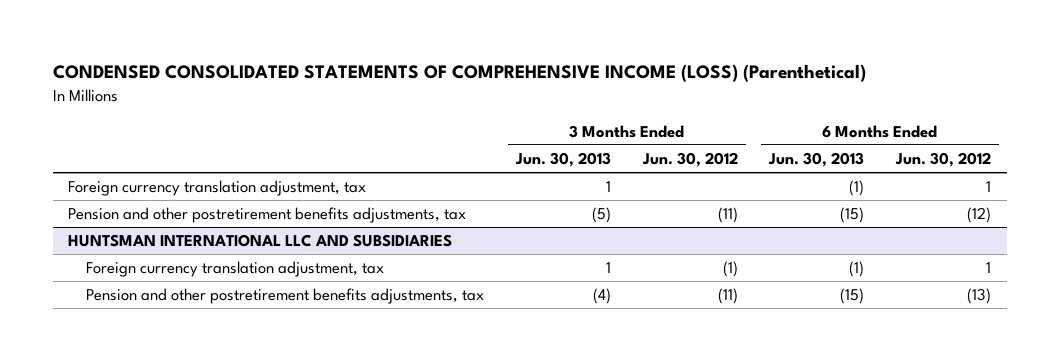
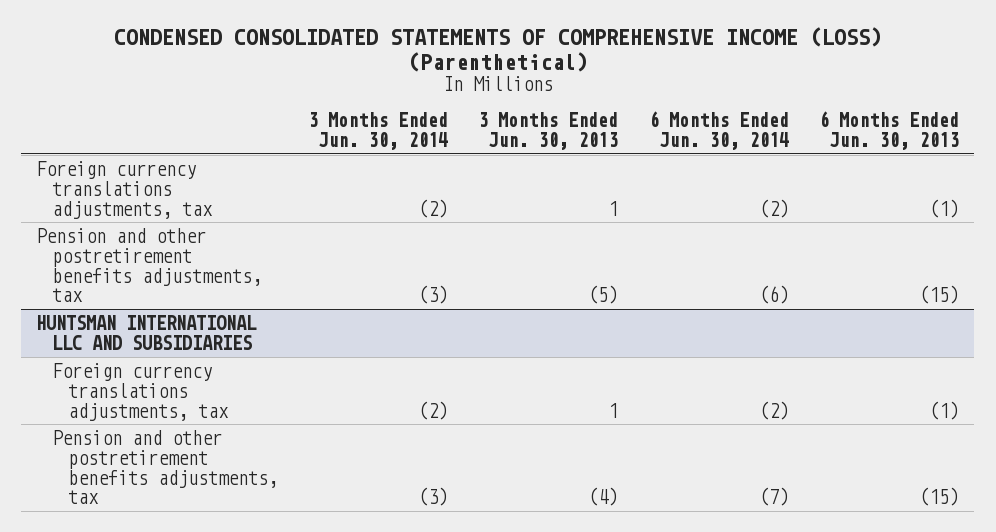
[641,152,738,168] Jun. 30, 2012 -> none
[895,152,992,168] Jun. 30, 2012 -> none
none -> [308,112,449,151] 3 Months Ended Jun. 30, 2014
none -> [648,111,789,151] 6 Months Ended Jun. 30, 2014
[68,180,367,197] Foreign currency translation adjustment, tax -> [36,161,214,219] Foreign currency translations adjustments, tax
[86,261,385,278] Foreign currency translation adjustment, tax -> [52,363,229,421] Foreign currency translations adjustments, tax

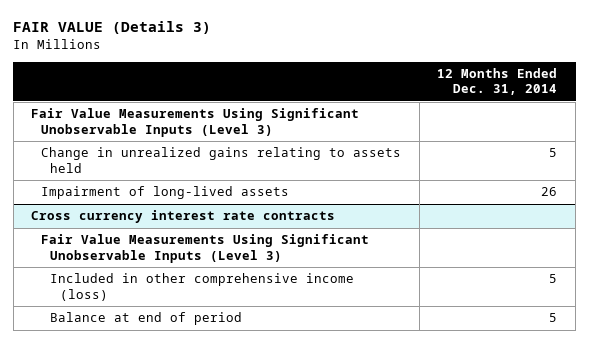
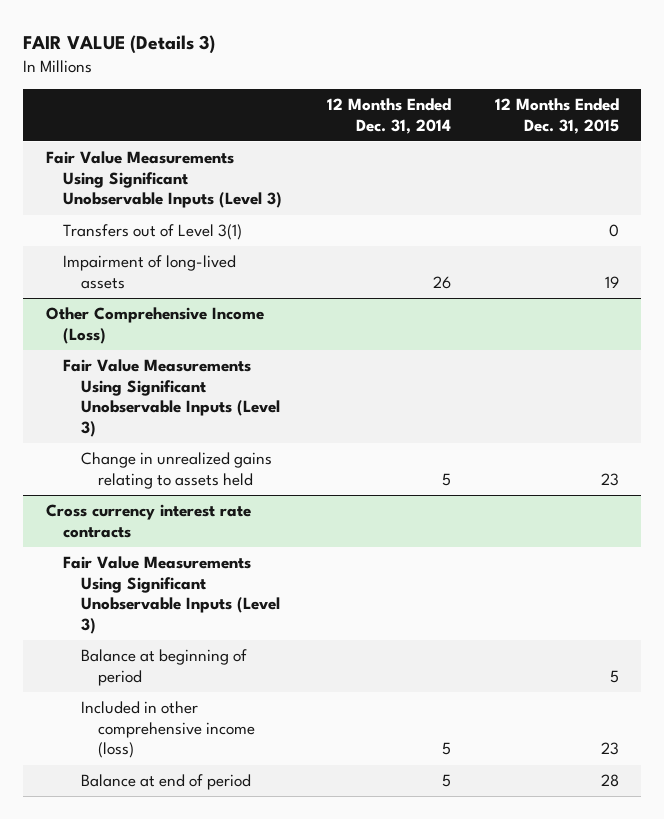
none -> [494,98,619,134] 12 Months Ended Dec. 31, 2015
[40,147,401,173] Change in unrealized gains relating to assets held -> none
none -> [63,224,243,241] Transfers out of Level 3(1)
none -> [45,307,264,344] Other Comprehensive Income (Loss)
none -> [63,359,280,438] Fair Value Measurements Using Significant Unobservable Inputs (Level 3)
none -> [80,452,272,489] Change in unrealized gains relating to assets held
none -> [80,649,247,686] Balance at beginning of period

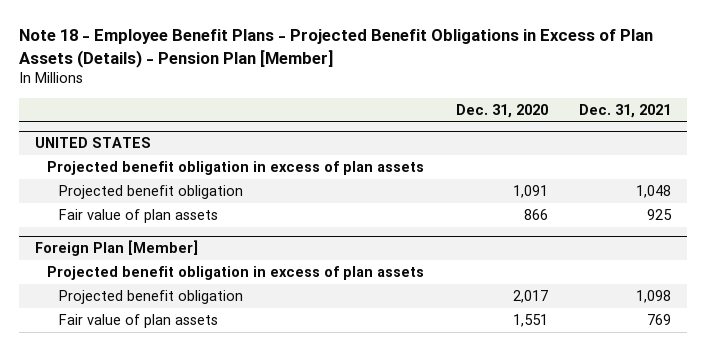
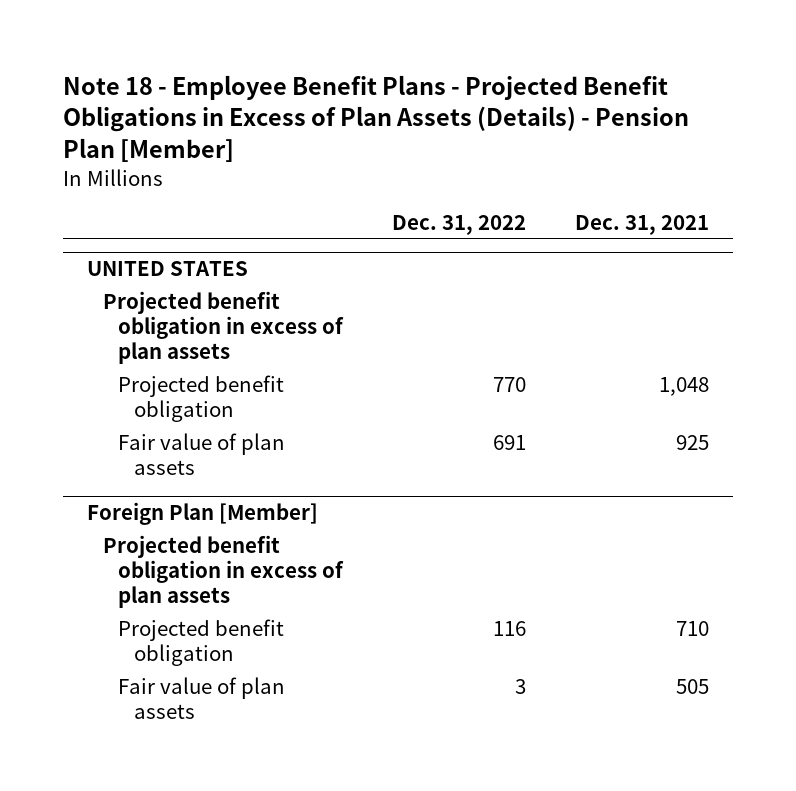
[455,103,548,118] Dec. 31, 2020 -> none
none -> [391,214,526,235] Dec. 31, 2022
[636,289,672,303] 1,098 -> [675,620,709,636] 710
[647,313,672,325] 769 -> [675,678,709,694] 505

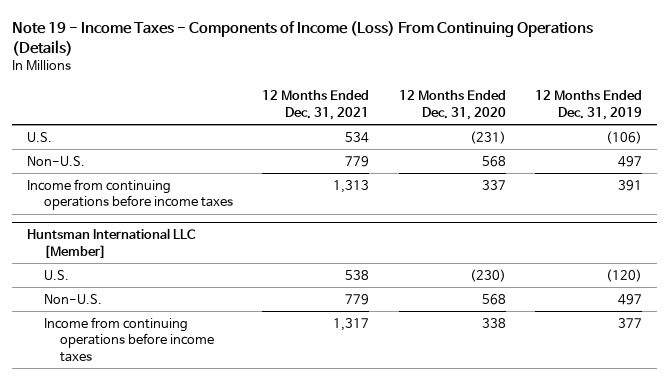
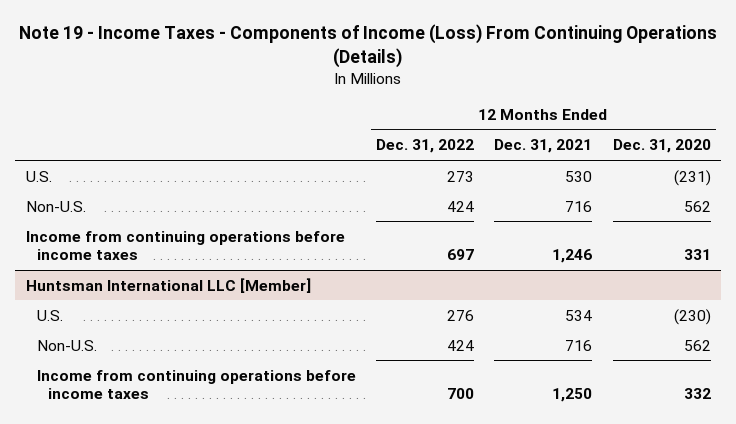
[535,90,643,120] 12 Months Ended Dec. 31, 2019 -> none
none -> [375,139,474,154] Dec. 31, 2022
[345,131,370,143] 534 -> [565,170,593,182] 530
[345,155,370,167] 779 -> [565,200,593,212] 716
[481,155,506,167] 568 -> [683,200,711,212] 562
[333,179,370,193] 1,313 -> [552,249,593,264] 1,246
[481,179,506,190] 337 -> [683,249,711,261] 331
[345,269,370,280] 538 -> [565,309,593,321] 534
[345,293,370,305] 779 -> [565,339,593,351] 716
[481,293,506,305] 568 -> [683,339,711,351] 562
[333,317,370,331] 1,317 -> [552,388,593,403] 1,250
[481,317,506,328] 338 -> [683,388,711,400] 332

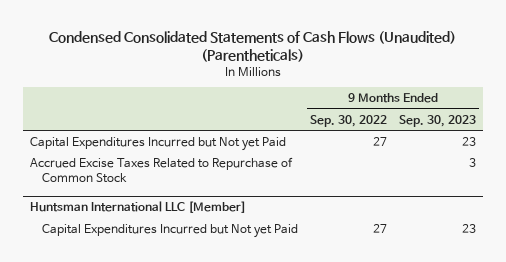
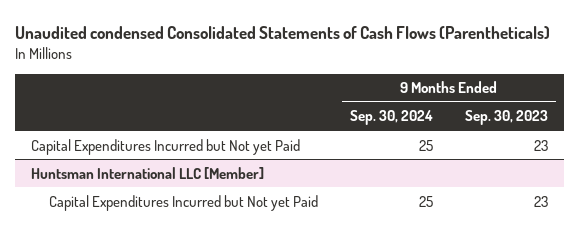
[48,30,456,62] Condensed Consolidated Statements of Cash Flows (Unaudited) (Parentheticals) -> [15,25,551,39] Unaudited condensed Consolidated Statements of Cash Flows (Parentheticals)
[310,114,388,127] Sep. 30, 2022 -> none
none -> [349,110,433,126] Sep. 30, 2024
[29,156,293,183] Accrued Excise Taxes Related to Repurchase of Common Stock -> none

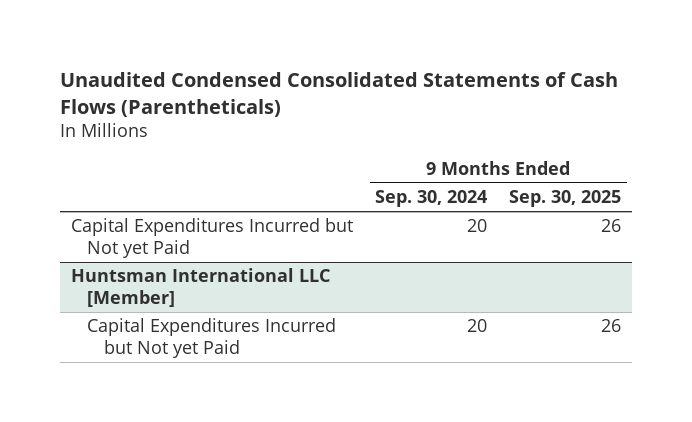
[15,25,551,39] Unaudited condensed Consolidated Statements of Cash Flows (Parentheticals) -> [59,71,618,117] Unaudited Condensed Consolidated Statements of Cash Flows (Parentheticals)
[464,110,548,126] Sep. 30, 2023 -> none
none -> [509,190,622,208] Sep. 30, 2025
[418,139,433,151] 25 -> [467,219,488,233] 20
[418,195,433,207] 25 -> [467,319,488,333] 20

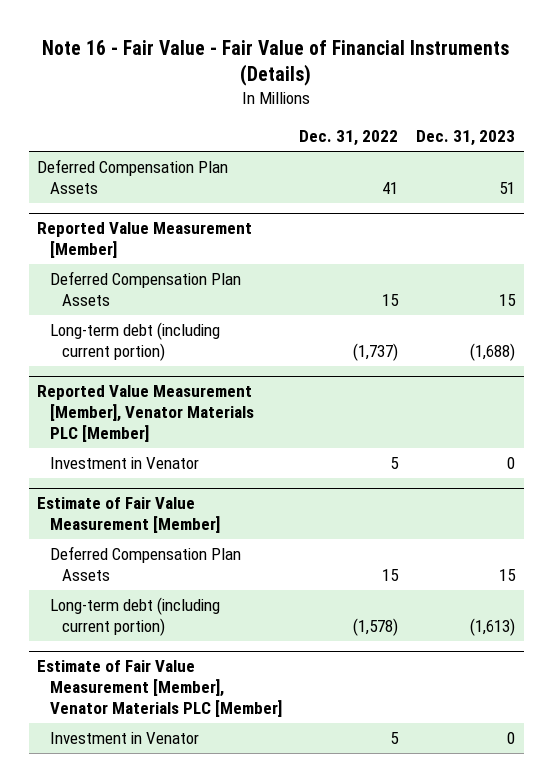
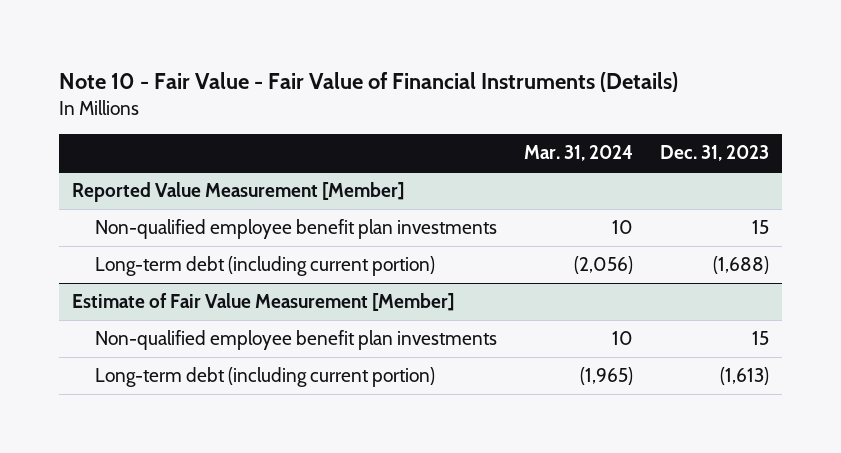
[42,39,510,87] Note 16 - Fair Value - Fair Value of Financial Instruments (Details) -> [58,71,678,92] Note 10 - Fair Value - Fair Value of Financial Instruments (Details)
[299,130,399,147] Dec. 31, 2022 -> none
none -> [523,145,633,162] Mar. 31, 2024
[37,159,229,194] Deferred Compensation Plan Assets -> none
[49,271,241,306] Deferred Compensation Plan Assets -> [94,219,497,240] Non-qualified employee benefit plan investments
[37,385,254,442] Reported Value Measurement [Member], Venator Materials PLC [Member] -> none
[49,457,199,470] Investment in Venator -> none
[49,546,241,581] Deferred Compensation Plan Assets -> [94,330,497,351] Non-qualified employee benefit plan investments
[37,660,282,717] Estimate of Fair Value Measurement [Member], Venator Materials PLC [Member] -> none
[49,732,199,745] Investment in Venator -> none

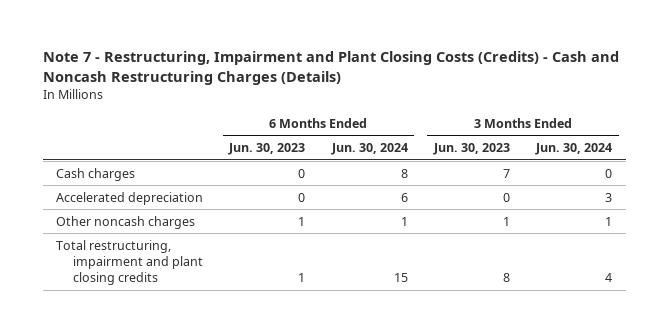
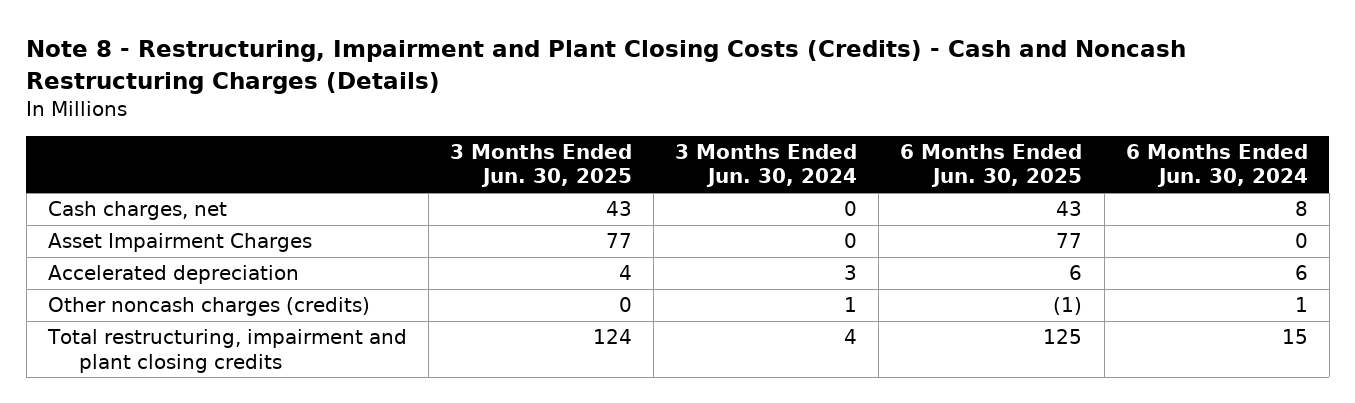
[42,51,619,85] Note 7 - Restructuring, Impairment and Plant Closing Costs (Credits) - Cash and Noncash Restructuring Charges (Details) -> [26,40,1187,94] Note 8 - Restructuring, Impairment and Plant Closing Costs (Credits) - Cash and Noncash Restructuring Charges (Details)
[228,143,306,156] Jun. 30, 2023 -> none
[433,143,511,156] Jun. 30, 2023 -> none
none -> [450,144,633,188] 3 Months Ended Jun. 30, 2025
none -> [900,144,1083,188] 6 Months Ended Jun. 30, 2025
[55,167,135,181] Cash charges -> [47,201,227,221] Cash charges, net
none -> [47,233,312,253] Asset Impairment Charges
[55,215,195,229] Other noncash charges -> [47,297,370,317] Other noncash charges (credits)

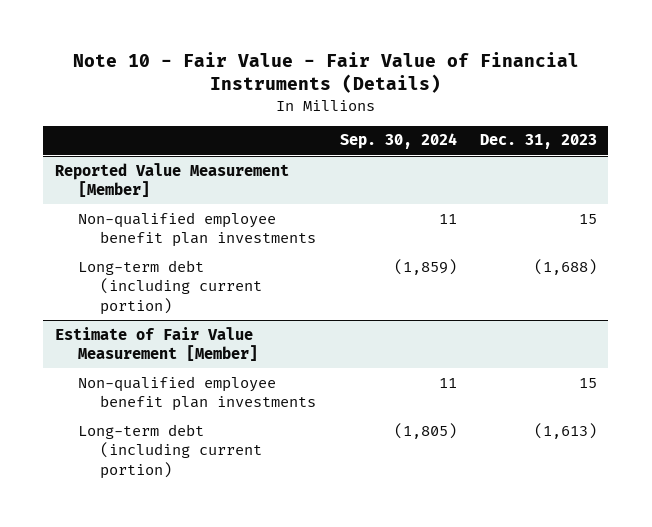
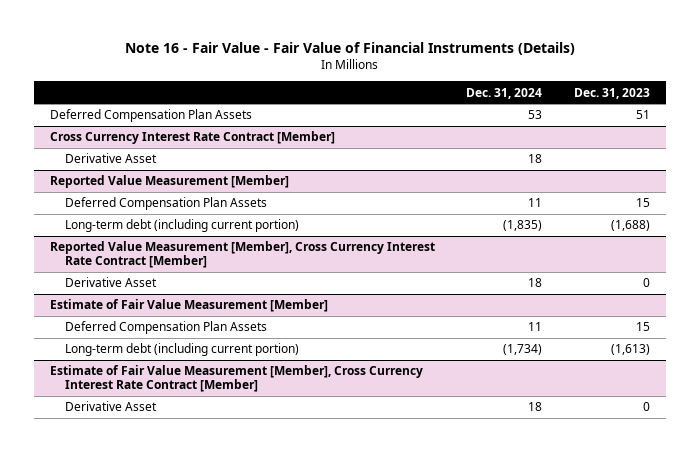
[72,51,579,94] Note 10 - Fair Value - Fair Value of Financial Instruments (Details) -> [124,41,575,55] Note 16 - Fair Value - Fair Value of Financial Instruments (Details)
[339,133,457,150] Sep. 30, 2024 -> none
none -> [466,87,543,99] Dec. 31, 2024
none -> [49,109,252,123] Deferred Compensation Plan Assets
none -> [49,131,335,145] Cross Currency Interest Rate Contract [Member]
none -> [64,153,157,164] Derivative Asset
[77,211,317,248] Non-qualified employee benefit plan investments -> [64,197,267,211] Deferred Compensation Plan Assets
none -> [49,241,435,269] Reported Value Measurement [Member], Cross Currency Interest Rate Contract [Member]
none -> [64,277,157,288] Derivative Asset
[77,375,317,412] Non-qualified employee benefit plan investments -> [64,321,267,335] Deferred Compensation Plan Assets
none -> [49,365,423,393] Estimate of Fair Value Measurement [Member], Cross Currency Interest Rate Contract [Member]
none -> [64,401,157,412] Derivative Asset

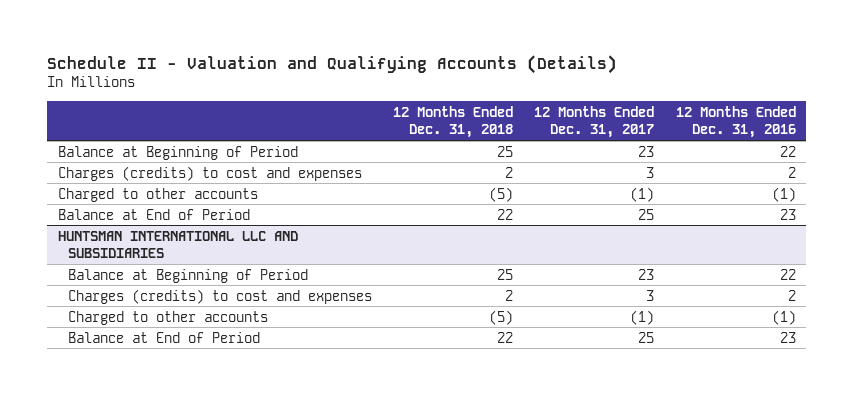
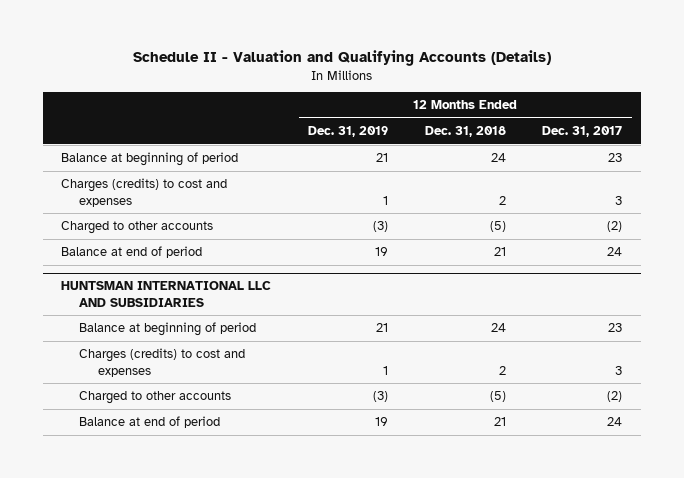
[675,105,796,139] 12 Months Ended Dec. 31, 2016 -> none
none -> [307,126,388,138] Dec. 31, 2019
[57,145,298,160] Balance at Beginning of Period -> [61,152,239,167] Balance at beginning of period
[497,145,514,157] 25 -> [490,153,506,163] 24
[630,186,655,202] (1) -> [607,221,623,233] (2)
[57,208,250,220] Balance at End of Period -> [61,246,203,259] Balance at end of period
[497,208,514,220] 22 -> [493,247,506,257] 21
[638,208,655,220] 25 -> [607,247,623,257] 24
[67,268,308,283] Balance at Beginning of Period -> [79,322,257,337] Balance at beginning of period
[497,268,514,280] 25 -> [490,323,506,333] 24
[630,309,655,325] (1) -> [607,391,623,403] (2)
[67,331,260,343] Balance at End of Period -> [79,416,221,429] Balance at end of period
[497,331,514,343] 22 -> [493,417,506,427] 21
[638,331,655,343] 25 -> [607,417,623,427] 24

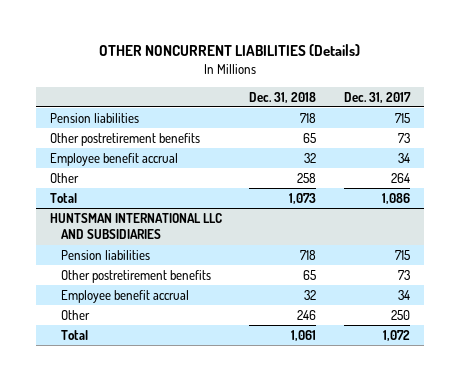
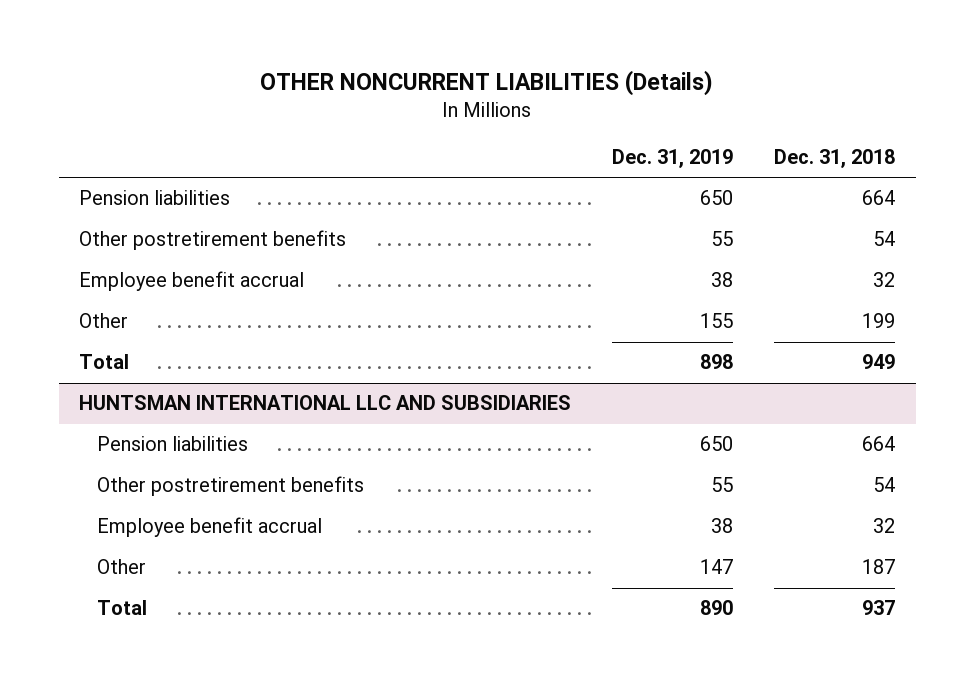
[344,91,412,103] Dec. 31, 2017 -> none
none -> [612,149,734,169] Dec. 31, 2019
[300,112,317,123] 718 -> [862,190,896,206] 664
[303,132,317,143] 65 -> [873,231,896,247] 54
[297,172,317,183] 258 -> [862,313,896,329] 199
[289,192,317,204] 1,073 -> [862,354,896,370] 949
[300,249,317,260] 718 -> [862,436,896,452] 664
[303,269,317,280] 65 -> [873,477,896,493] 54
[297,309,317,320] 246 -> [862,559,896,575] 187
[291,329,317,341] 1,061 -> [862,600,896,616] 937

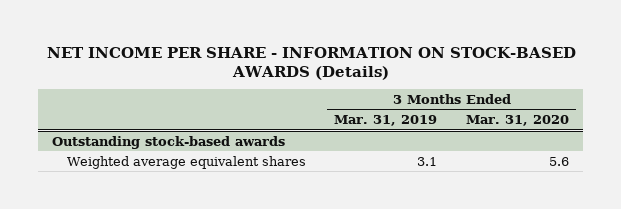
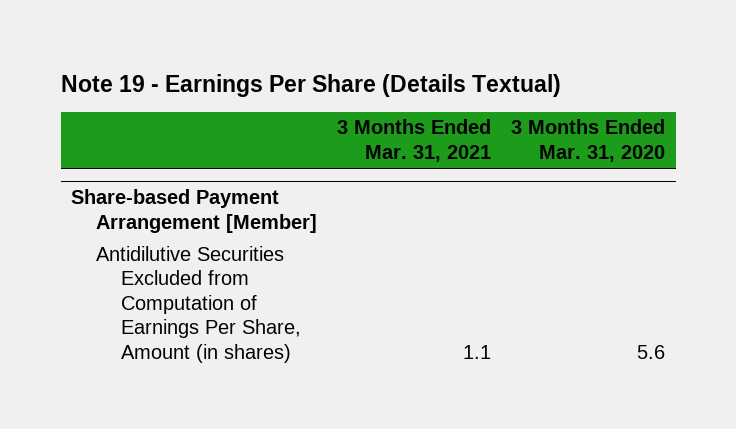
[46,46,576,80] NET INCOME PER SHARE - INFORMATION ON STOCK-BASED AWARDS (Details) -> [60,73,561,97] Note 19 - Earnings Per Share (Details Textual)
[334,115,438,127] Mar. 31, 2019 -> none
none -> [337,119,492,162] 3 Months Ended Mar. 31, 2021
[52,135,286,149] Outstanding stock-based awards -> [70,189,317,233] Share-based Payment Arrangement [Member]
[67,155,307,169] Weighted average equivalent shares -> [95,245,302,363] Antidilutive Securities Excluded from Computation of Earnings Per Share, Amount (in shares)

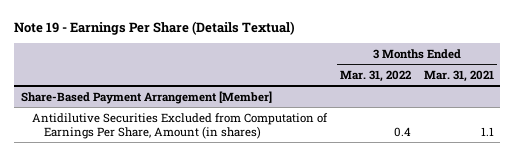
[511,119,666,162] 3 Months Ended Mar. 31, 2020 -> none
none -> [339,69,411,82] Mar. 31, 2022
[70,189,317,233] Share-based Payment Arrangement [Member] -> [20,90,272,104] Share-Based Payment Arrangement [Member]

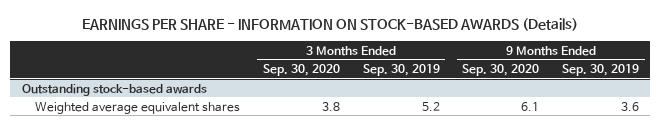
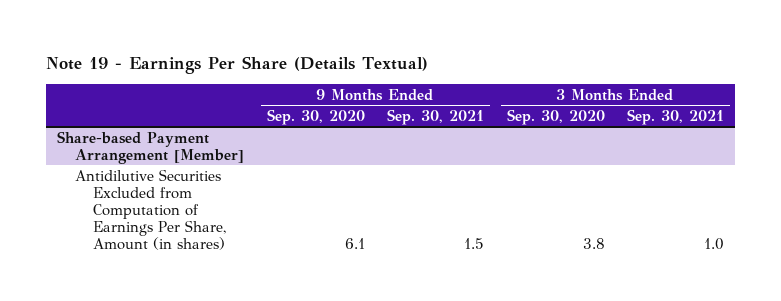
[82,18,579,32] EARNINGS PER SHARE - INFORMATION ON STOCK-BASED AWARDS (Details) -> [46,56,429,75] Note 19 - Earnings Per Share (Details Textual)
[362,64,440,77] Sep. 30, 2019 -> none
[562,64,640,77] Sep. 30, 2019 -> none
none -> [387,108,485,125] Sep. 30, 2021
none -> [626,108,724,125] Sep. 30, 2021
[21,83,207,96] Outstanding stock-based awards -> [57,130,245,164] Share-based Payment Arrangement [Member]
[35,101,241,114] Weighted average equivalent shares -> [75,168,227,251] Antidilutive Securities Excluded from Computation of Earnings Per Share, Amount (in shares)

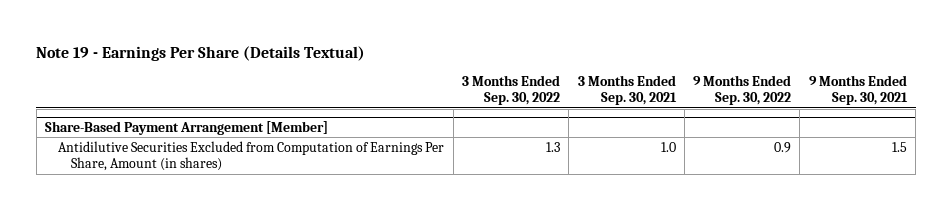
[266,108,365,125] Sep. 30, 2020 -> none
[506,108,605,125] Sep. 30, 2020 -> none
none -> [461,75,560,106] 3 Months Ended Sep. 30, 2022
none -> [693,75,792,106] 9 Months Ended Sep. 30, 2022
[57,130,245,164] Share-based Payment Arrangement [Member] -> [45,120,329,135] Share-Based Payment Arrangement [Member]

